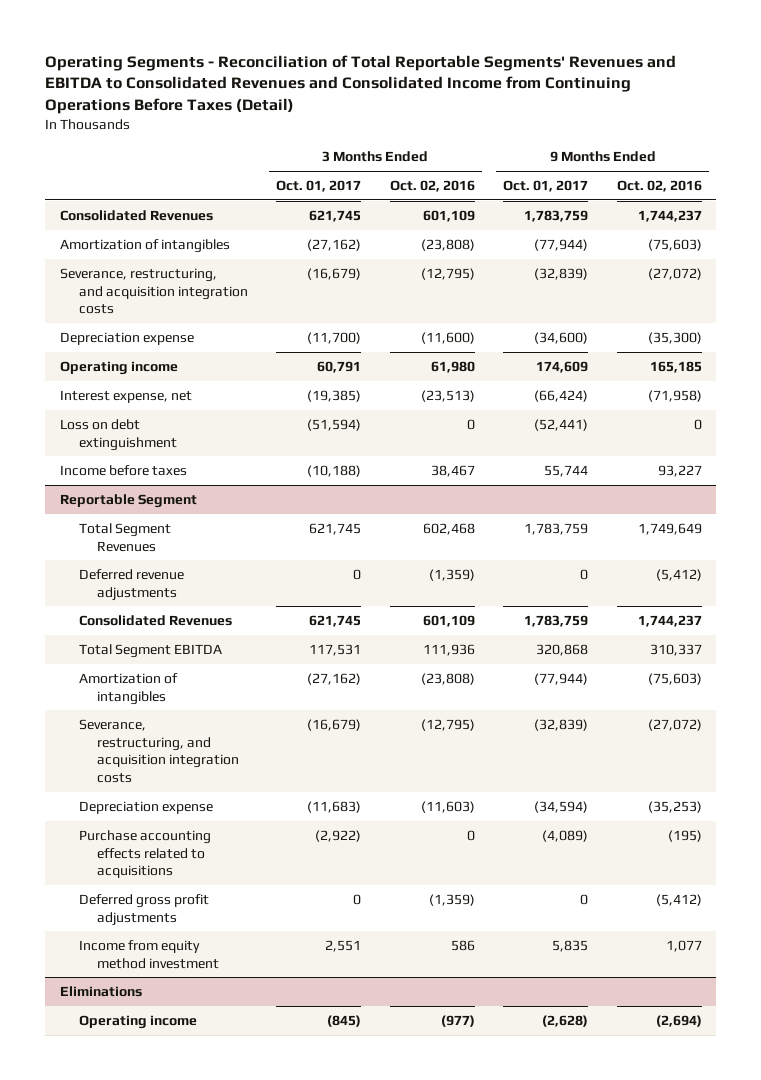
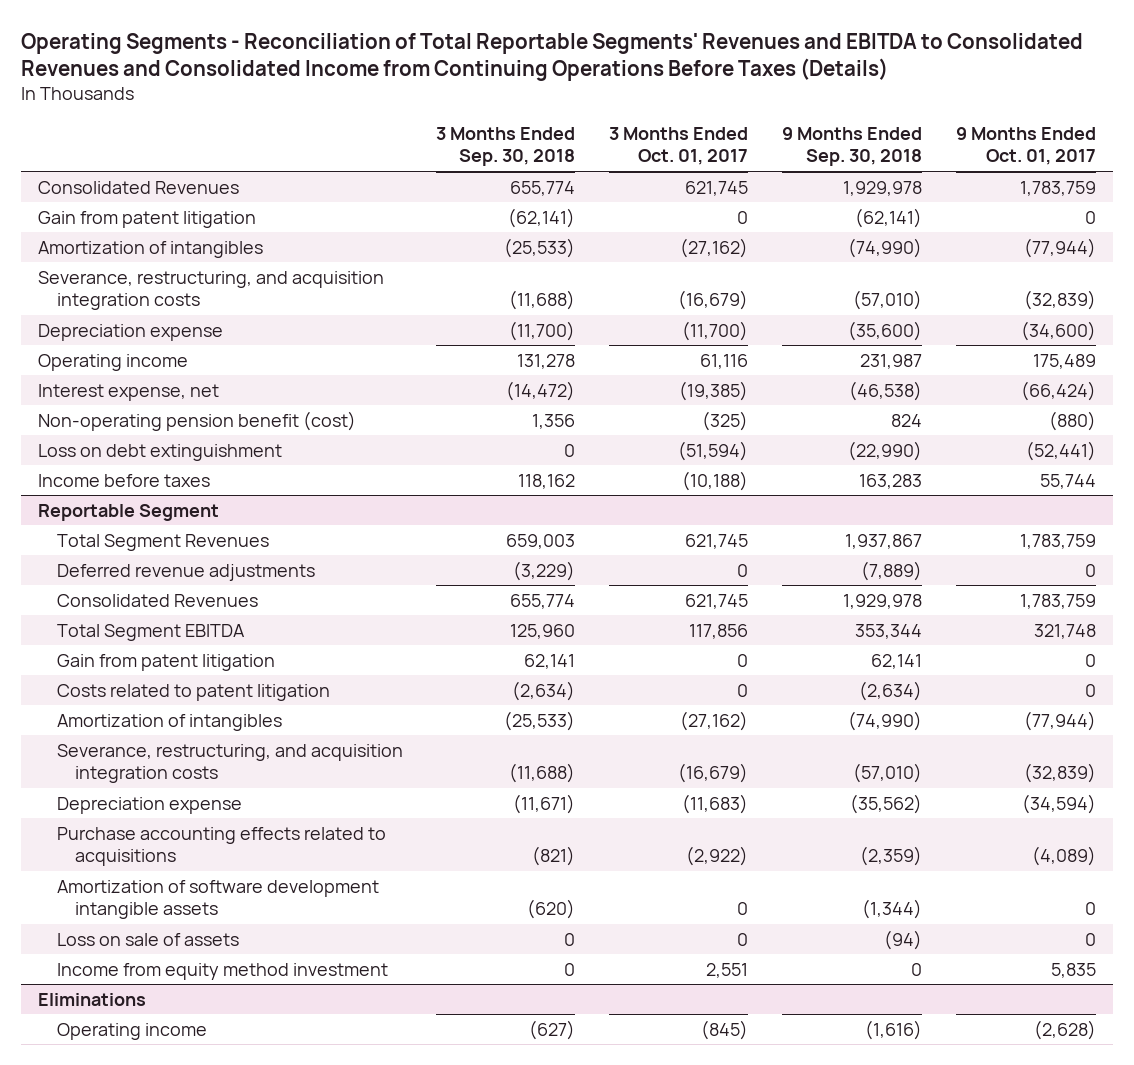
[45,54,677,114] Operating Segments - Reconciliation of Total Reportable Segments' Revenues and EBITDA to Consolidated Revenues and Consolidated Income from Continuing Operations Before Taxes (Detail) -> [20,32,1083,82] Operating Segments - Reconciliation of Total Reportable Segments' Revenues and EBITDA to Consolidated Revenues and Consolidated Income from Continuing Operations Before Taxes (Details)
[389,180,475,193] Oct. 02, 2016 -> none
[616,180,702,193] Oct. 02, 2016 -> none
none -> [436,126,576,167] 3 Months Ended Sep. 30, 2018
none -> [781,126,922,167] 9 Months Ended Sep. 30, 2018
none -> [37,210,256,228] Gain from patent litigation
[317,360,362,373] 60,791 -> [700,353,749,369] 61,116
[536,360,589,373] 174,609 -> [1032,353,1096,369] 175,489
none -> [37,410,356,431] Non-operating pension benefit (cost)
[309,643,362,656] 117,531 -> [689,623,749,639] 117,856
[536,643,589,656] 320,868 -> [1033,623,1096,639] 321,748
none -> [56,653,275,671] Gain from patent litigation
none -> [56,683,330,701] Costs related to patent litigation
[78,893,209,926] Deferred gross profit adjustments -> none
none -> [56,879,379,920] Amortization of software development intangible assets
none -> [56,932,239,946] Loss on sale of assets

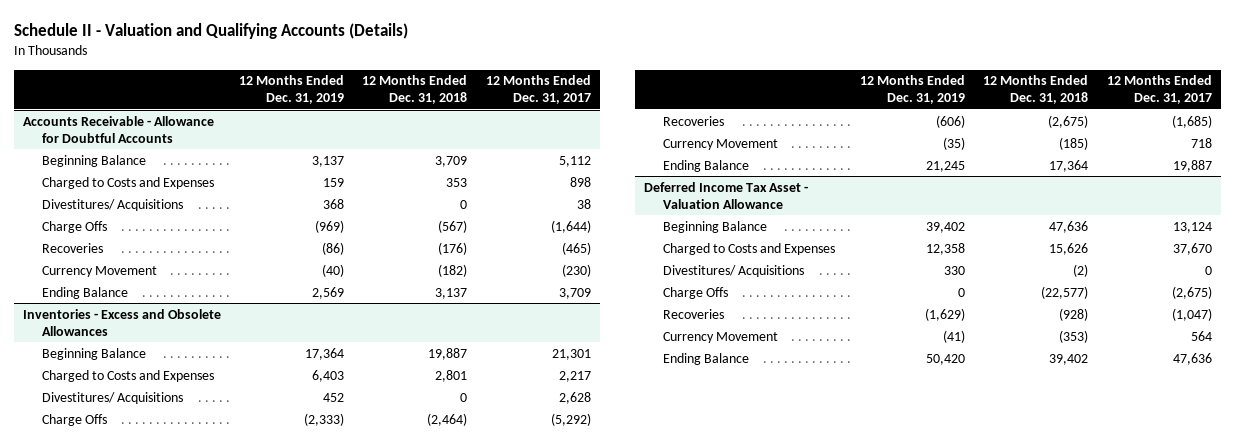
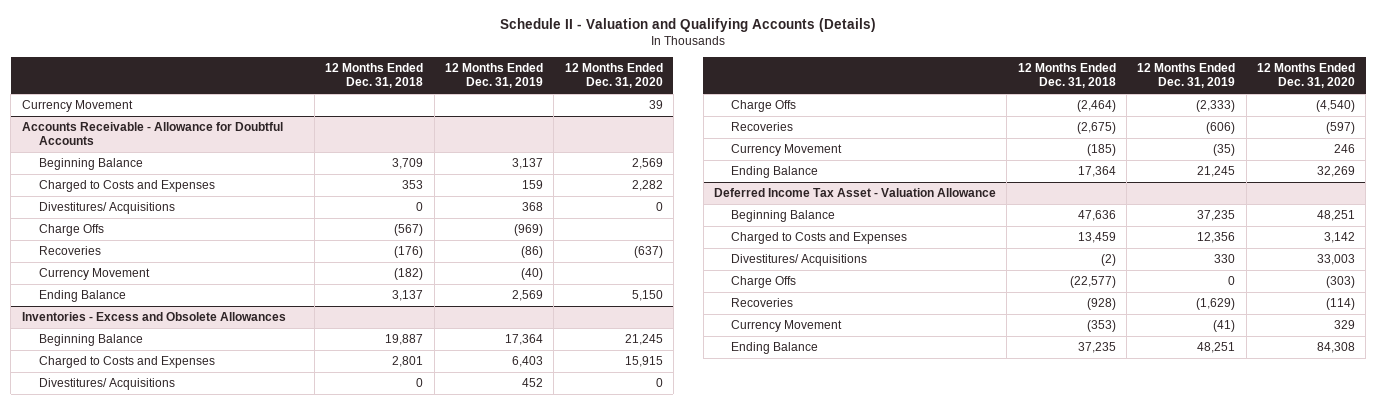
[485,75,591,105] 12 Months Ended Dec. 31, 2017 -> none
none -> [564,63,663,89] 12 Months Ended Dec. 31, 2020
none -> [21,100,133,113] Currency Movement
[926,221,966,233] 39,402 -> [1197,210,1236,222] 37,235
[926,242,966,255] 12,358 -> [1197,232,1236,244] 12,356
[1049,242,1089,255] 15,626 -> [1077,232,1116,244] 13,459
[926,353,966,365] 50,420 -> [1197,342,1236,354] 48,251
[1049,353,1089,365] 39,402 -> [1077,342,1116,354] 37,235

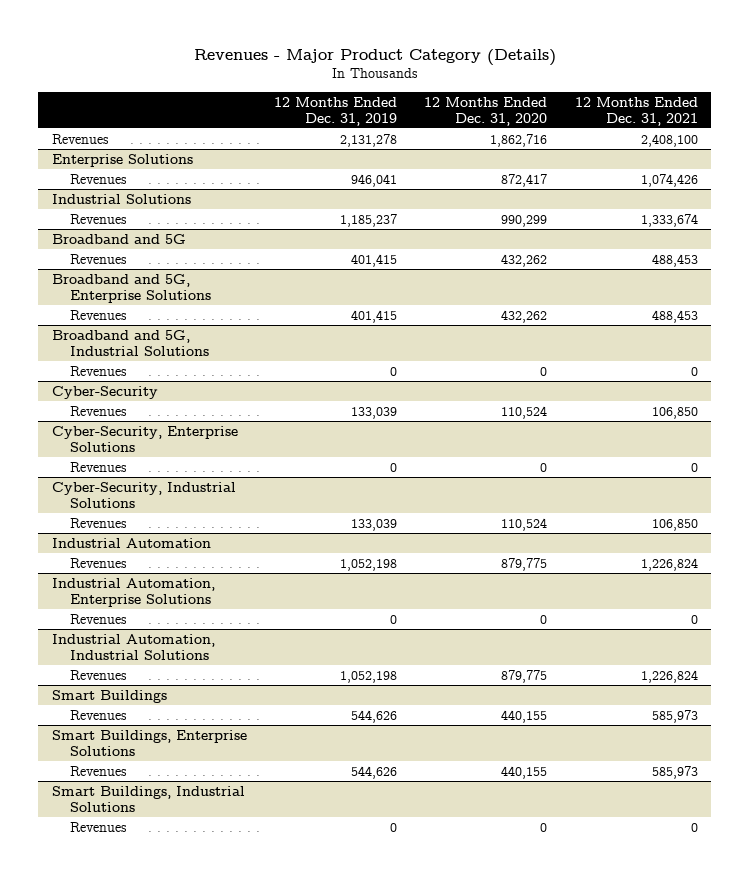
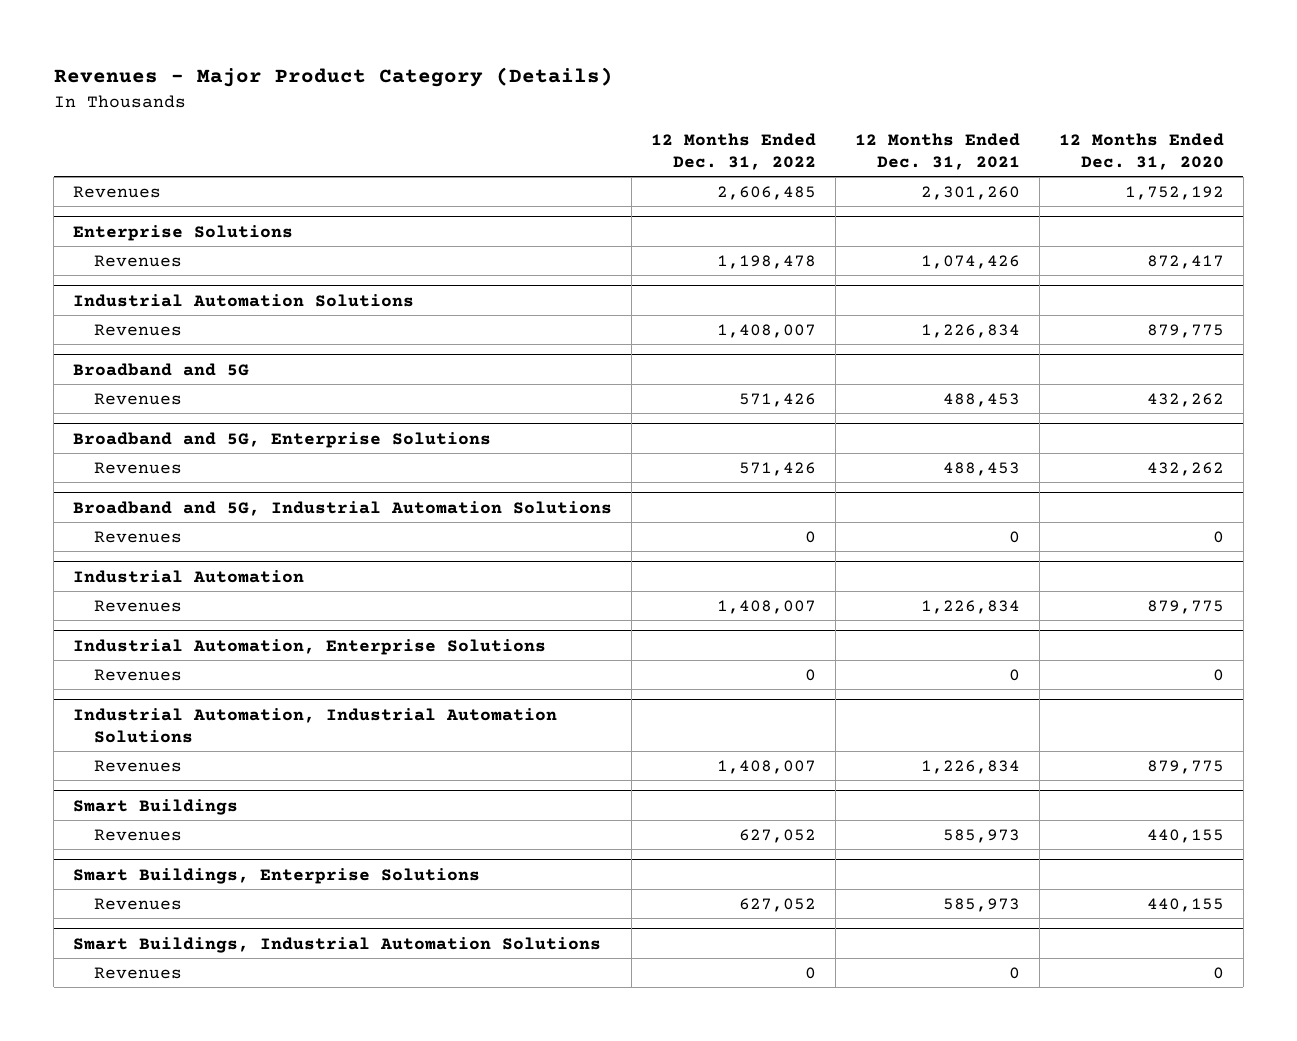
[274,96,398,126] 12 Months Ended Dec. 31, 2019 -> none
none -> [651,132,817,170] 12 Months Ended Dec. 31, 2022
[490,133,548,147] 1,862,716 -> [1124,185,1224,200] 1,752,192
[640,133,698,147] 2,408,100 -> [921,185,1021,200] 2,301,260
[51,193,191,204] Industrial Solutions -> [73,293,415,307] Industrial Automation Solutions
[501,214,548,227] 990,299 -> [1146,323,1224,338] 879,775
[640,213,698,227] 1,333,674 -> [921,323,1021,338] 1,226,834
[69,365,127,376] Revenues -> none
[51,385,158,399] Cyber-Security -> none
[69,405,127,416] Revenues -> none
[51,425,238,452] Cyber-Security, Enterprise Solutions -> none
[51,329,209,356] Broadband and 5G, Industrial Solutions -> [73,500,613,516] Broadband and 5G, Industrial Automation Solutions
[51,481,236,508] Cyber-Security, Industrial Solutions -> none
[69,517,127,528] Revenues -> none
[640,557,698,571] 1,226,824 -> [921,599,1021,614] 1,226,834
[51,633,215,660] Industrial Automation, Industrial Solutions -> [73,707,558,743] Industrial Automation, Industrial Automation Solutions
[640,669,698,683] 1,226,824 -> [921,759,1021,774] 1,226,834
[51,785,245,812] Smart Buildings, Industrial Solutions -> [73,936,602,953] Smart Buildings, Industrial Automation Solutions

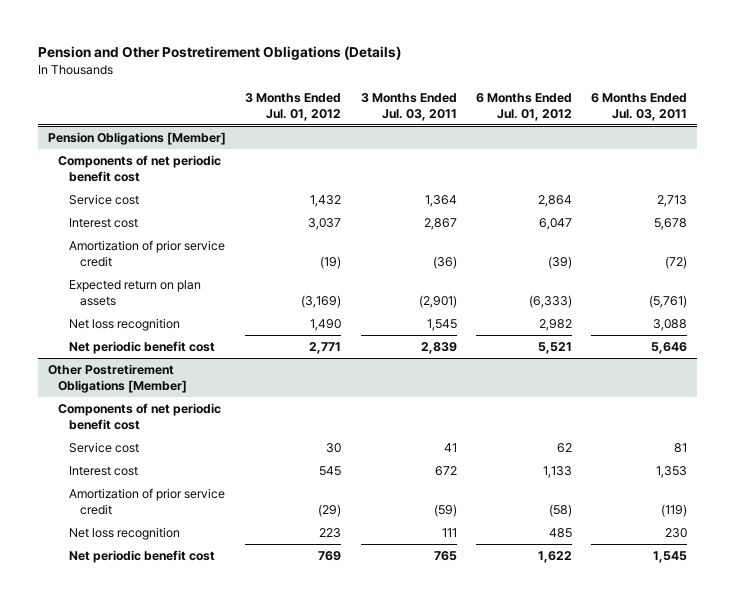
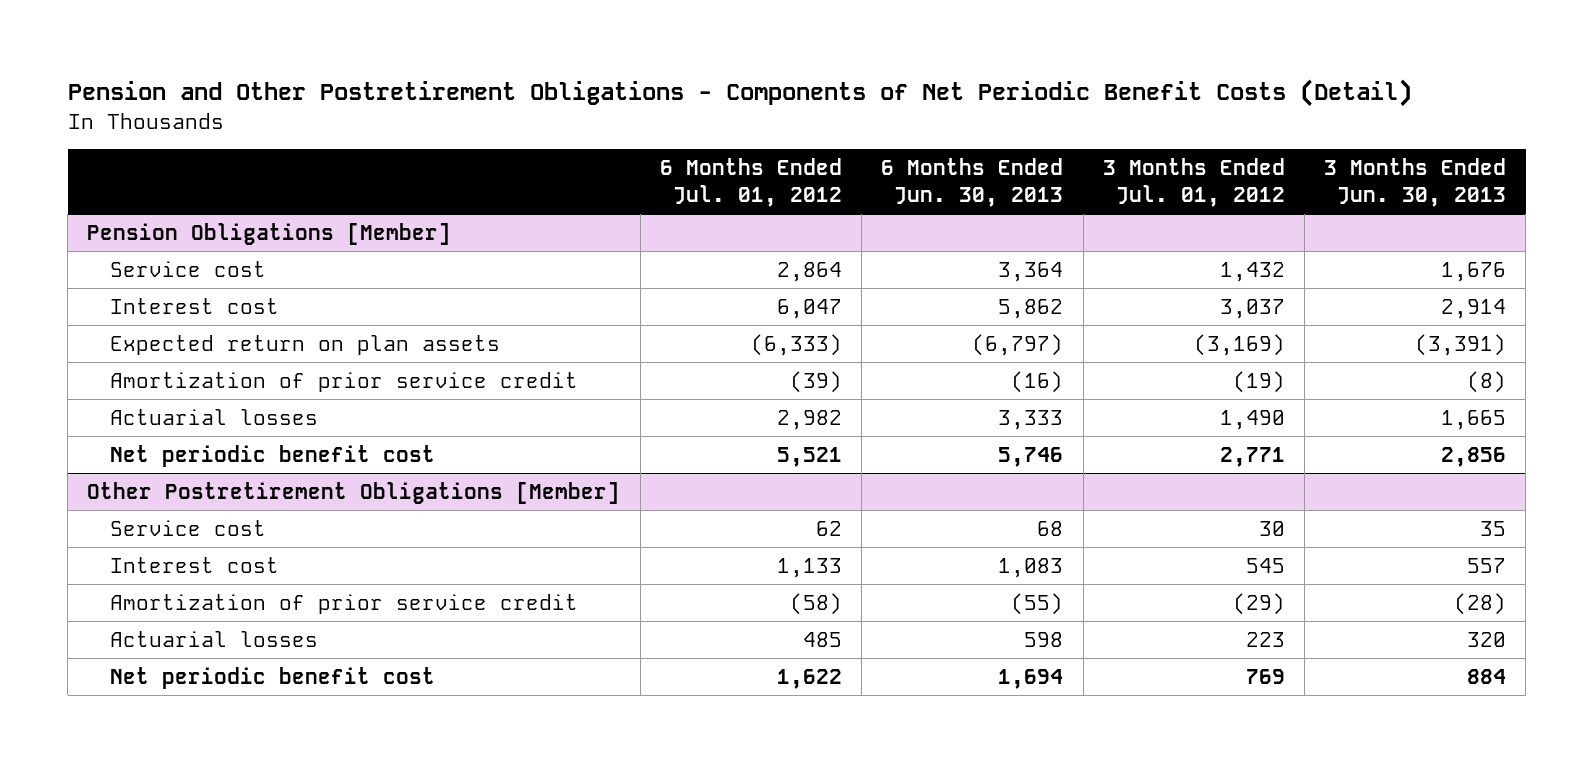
[37,46,401,61] Pension and Other Postretirement Obligations (Details) -> [67,79,1412,108] Pension and Other Postretirement Obligations - Components of Net Periodic Benefit Costs (Detail)
[360,92,457,121] 3 Months Ended Jul. 03, 2011 -> none
[591,92,688,121] 6 Months Ended Jul. 03, 2011 -> none
none -> [881,158,1064,208] 6 Months Ended Jun. 30, 2013
none -> [1324,158,1507,208] 3 Months Ended Jun. 30, 2013
[58,154,222,182] Components of net periodic benefit cost -> none
[69,239,226,267] Amortization of prior service credit -> [109,371,578,392] Amortization of prior service credit
[69,317,181,331] Net loss recognition -> [109,408,318,425] Actuarial losses
[58,402,222,430] Components of net periodic benefit cost -> none
[69,526,181,540] Net loss recognition -> [109,630,318,647] Actuarial losses

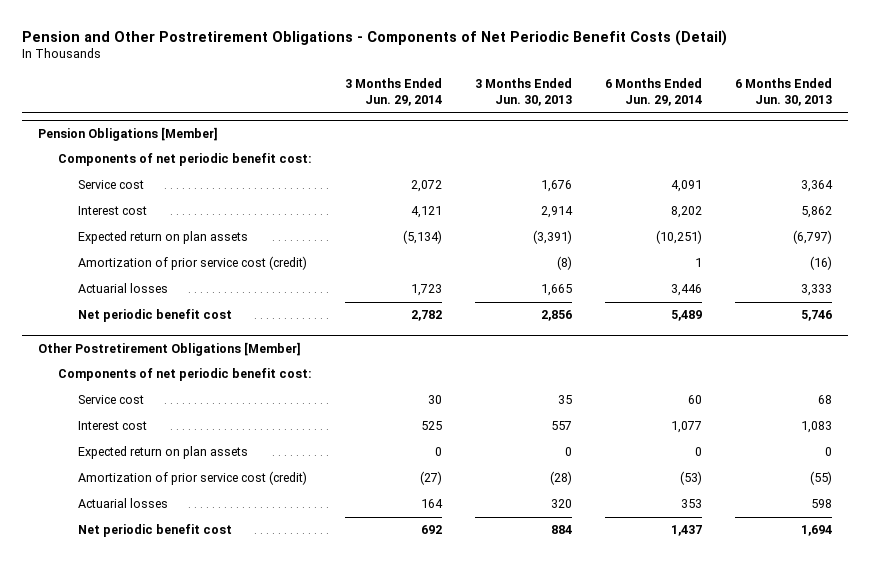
[659,158,842,208] 6 Months Ended Jul. 01, 2012 -> none
[1102,158,1285,208] 3 Months Ended Jul. 01, 2012 -> none
none -> [345,78,443,107] 3 Months Ended Jun. 29, 2014
none -> [604,78,702,107] 6 Months Ended Jun. 29, 2014
none -> [58,153,313,167] Components of net periodic benefit cost:
[109,371,578,392] Amortization of prior service credit -> [78,256,308,271] Amortization of prior service cost (credit)
none -> [58,368,313,382] Components of net periodic benefit cost:
none -> [78,446,249,460] Expected return on plan assets
[109,593,578,614] Amortization of prior service credit -> [78,471,308,486] Amortization of prior service cost (credit)

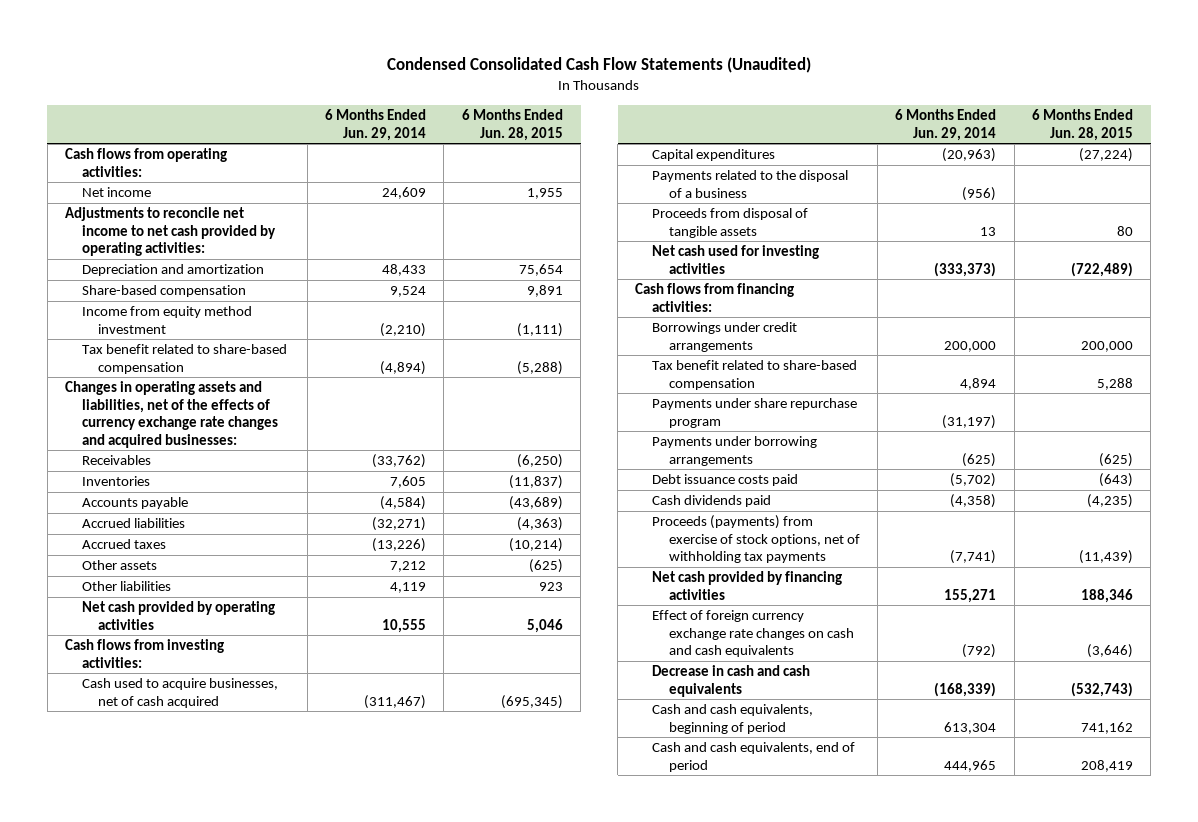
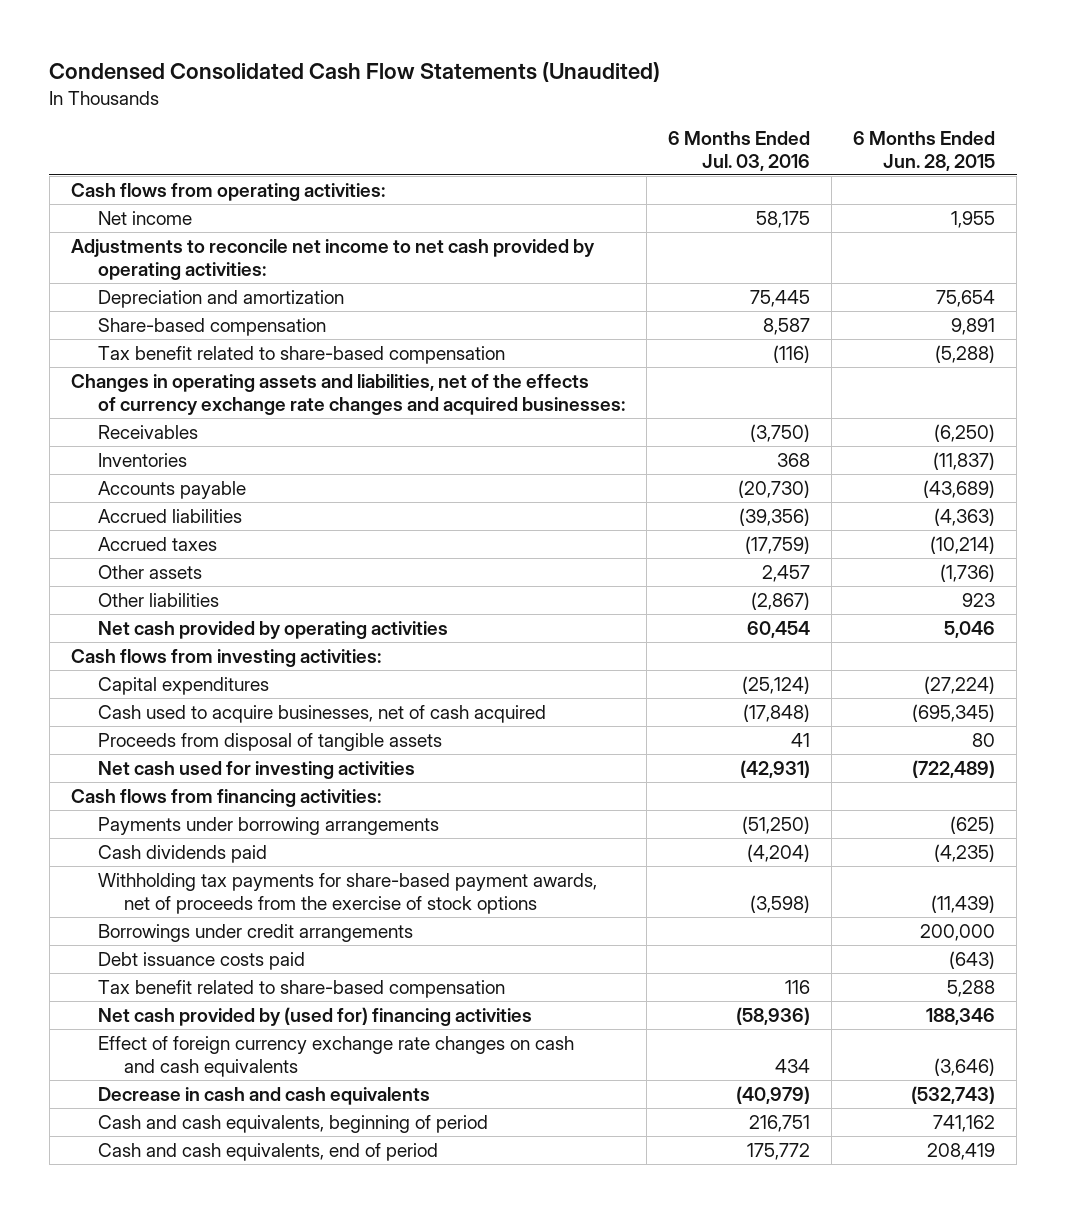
[325,109,427,141] 6 Months Ended Jun. 29, 2014 -> none
none -> [667,130,810,171] 6 Months Ended Jul. 03, 2016
[81,306,252,334] Income from equity method investment -> none
[528,559,563,574] (625) -> [939,563,995,582] (1,736)
[652,170,849,198] Payments related to the disposal of a business -> none
[81,678,278,708] Cash used to acquire businesses, net of cash acquired -> [97,704,546,723] Cash used to acquire businesses, net of cash acquired
[652,398,858,428] Payments under share repurchase program -> none
[652,515,860,564] Proceeds (payments) from exercise of stock options, net of withholding tax payments -> [97,872,597,914] Withholding tax payments for share-based payment awards, net of proceeds from the exercise of stock options
[652,322,798,352] Borrowings under credit arrangements -> [97,923,413,942] Borrowings under credit arrangements
[652,474,799,487] Debt issuance costs paid -> [97,951,305,970] Debt issuance costs paid
[652,360,858,390] Tax benefit related to share-based compensation -> [97,979,505,998] Tax benefit related to share-based compensation
[652,571,843,600] Net cash provided by financing activities -> [97,1006,532,1026] Net cash provided by (used for) financing activities

